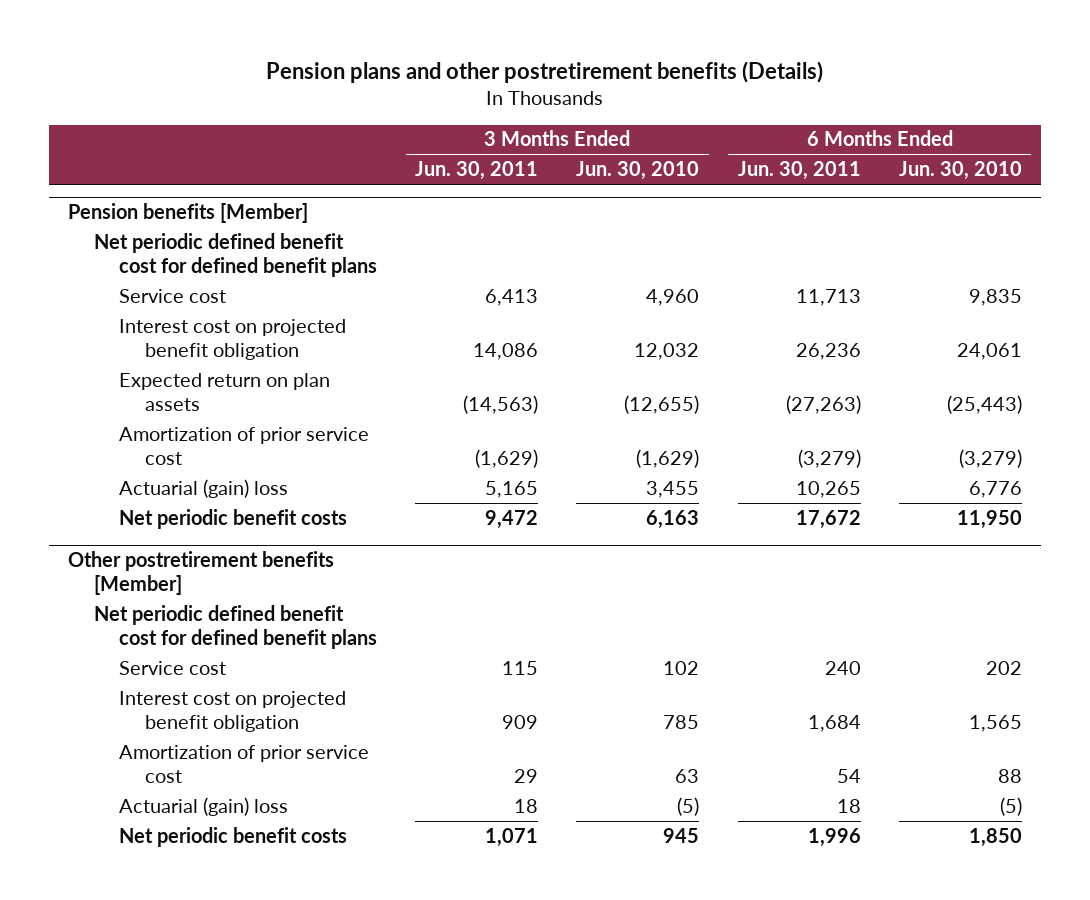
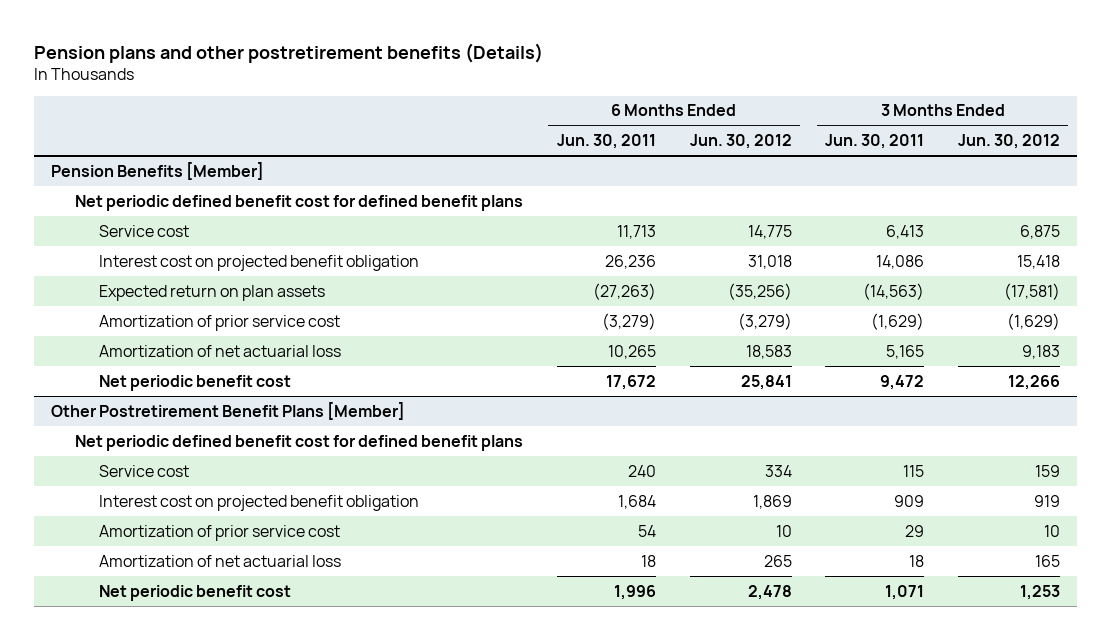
[576,161,700,181] Jun. 30, 2010 -> none
[898,161,1022,181] Jun. 30, 2010 -> none
none -> [689,134,792,150] Jun. 30, 2012
none -> [958,134,1061,150] Jun. 30, 2012
[68,203,309,224] Pension benefits [Member] -> [51,161,265,180] Pension Benefits [Member]
[119,478,289,498] Actuarial (gain) loss -> [99,344,342,357] Amortization of net actuarial loss
[119,508,348,529] Net periodic benefit costs -> [99,374,292,391] Net periodic benefit cost
[68,551,335,596] Other postretirement benefits [Member] -> [51,401,406,420] Other Postretirement Benefit Plans [Member]
[119,796,289,816] Actuarial (gain) loss -> [99,554,342,567] Amortization of net actuarial loss
[119,826,348,847] Net periodic benefit costs -> [99,584,292,601] Net periodic benefit cost

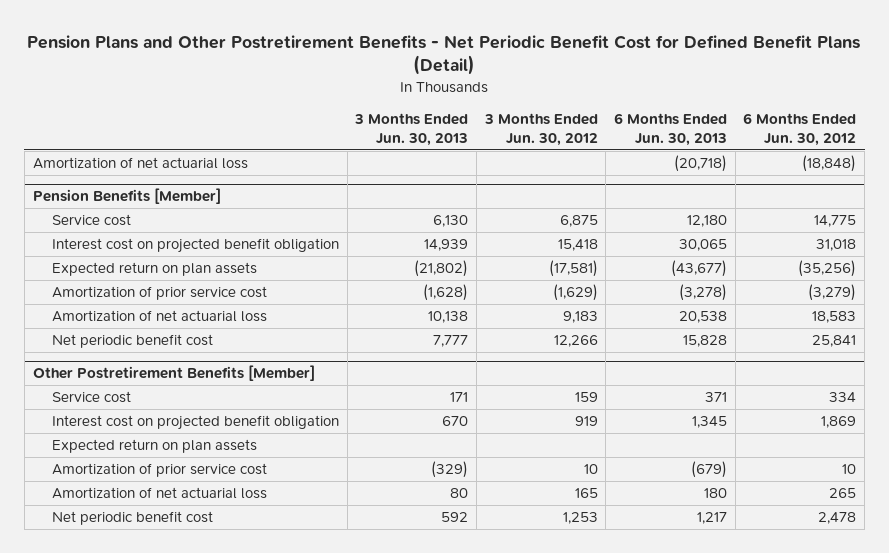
[34,42,544,63] Pension plans and other postretirement benefits (Details) -> [27,34,861,76] Pension Plans and Other Postretirement Benefits - Net Periodic Benefit Cost for Defined Benefit Plans (Detail)
[556,134,656,150] Jun. 30, 2011 -> none
[825,134,925,150] Jun. 30, 2011 -> none
none -> [354,113,469,146] 3 Months Ended Jun. 30, 2013
none -> [614,113,728,146] 6 Months Ended Jun. 30, 2013
none -> [32,157,248,170] Amortization of net actuarial loss
[75,194,524,211] Net periodic defined benefit cost for defined benefit plans -> none
[75,434,524,451] Net periodic defined benefit cost for defined benefit plans -> none
[51,401,406,420] Other Postretirement Benefit Plans [Member] -> [32,365,315,382] Other Postretirement Benefits [Member]
none -> [51,439,257,454] Expected return on plan assets

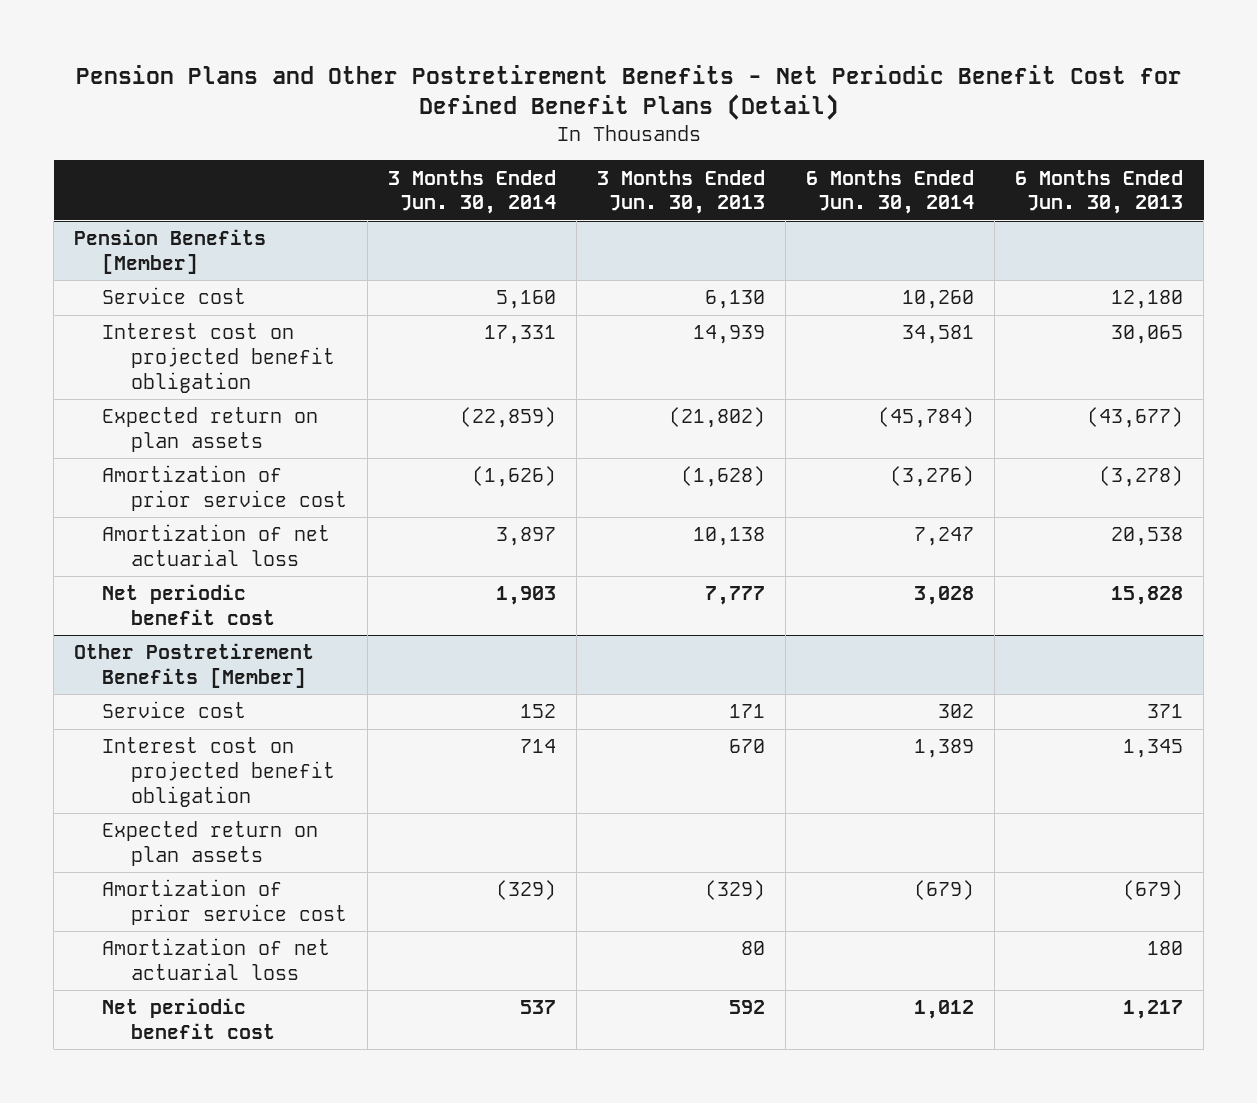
[483,113,598,146] 3 Months Ended Jun. 30, 2012 -> none
[743,113,857,146] 6 Months Ended Jun. 30, 2012 -> none
none -> [387,169,556,215] 3 Months Ended Jun. 30, 2014
none -> [806,169,975,215] 6 Months Ended Jun. 30, 2014
[32,157,248,170] Amortization of net actuarial loss -> none

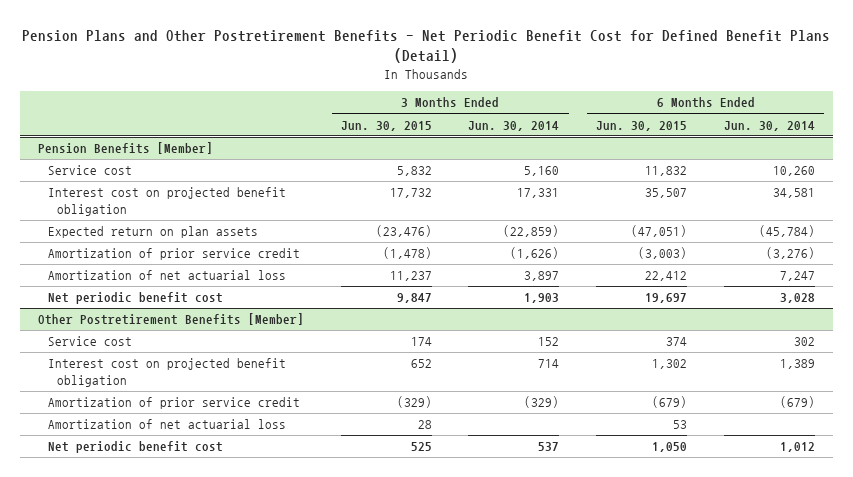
[596,169,765,215] 3 Months Ended Jun. 30, 2013 -> none
[1015,169,1184,215] 6 Months Ended Jun. 30, 2013 -> none
none -> [340,120,432,131] Jun. 30, 2015
none -> [596,120,688,131] Jun. 30, 2015
[102,465,347,511] Amortization of prior service cost -> [47,248,300,261] Amortization of prior service credit
[102,821,319,866] Expected return on plan assets -> none
[102,879,347,925] Amortization of prior service cost -> [47,397,300,410] Amortization of prior service credit

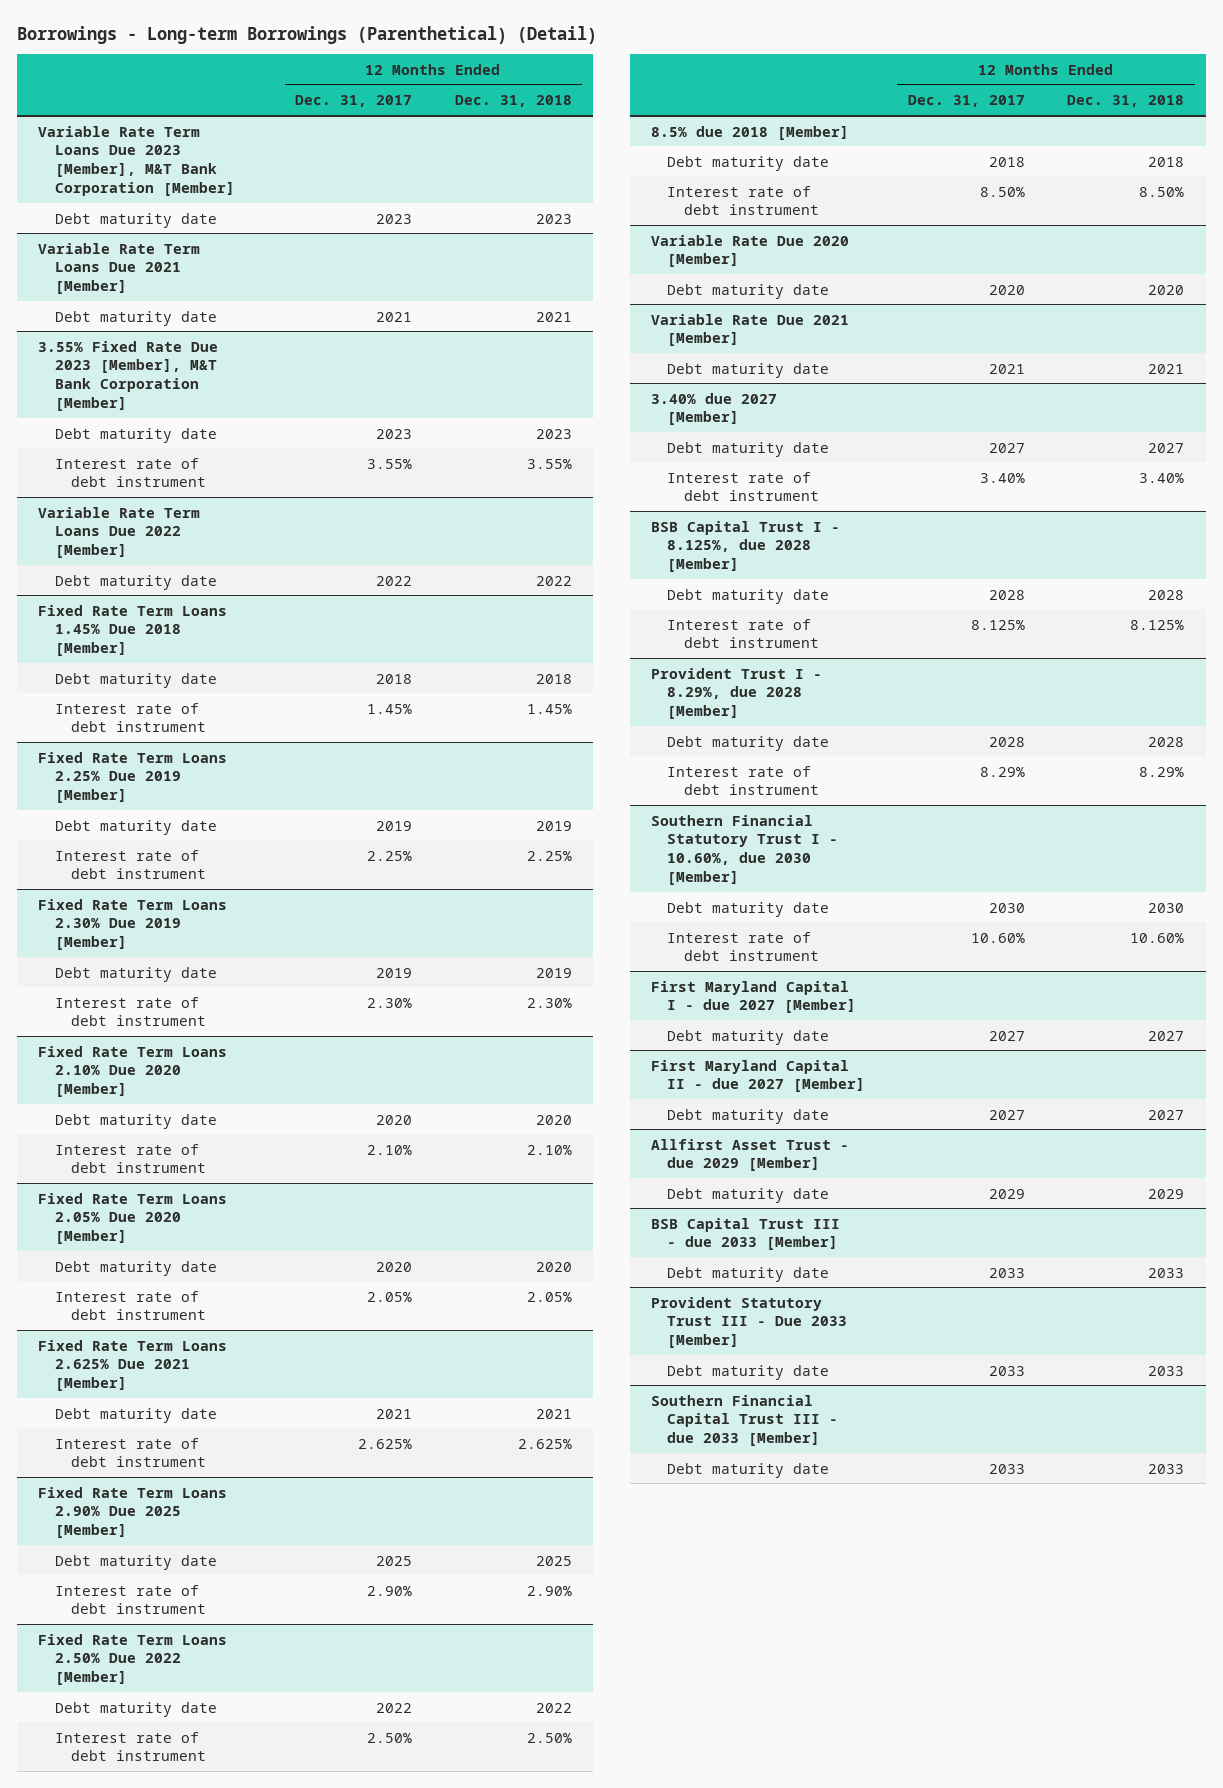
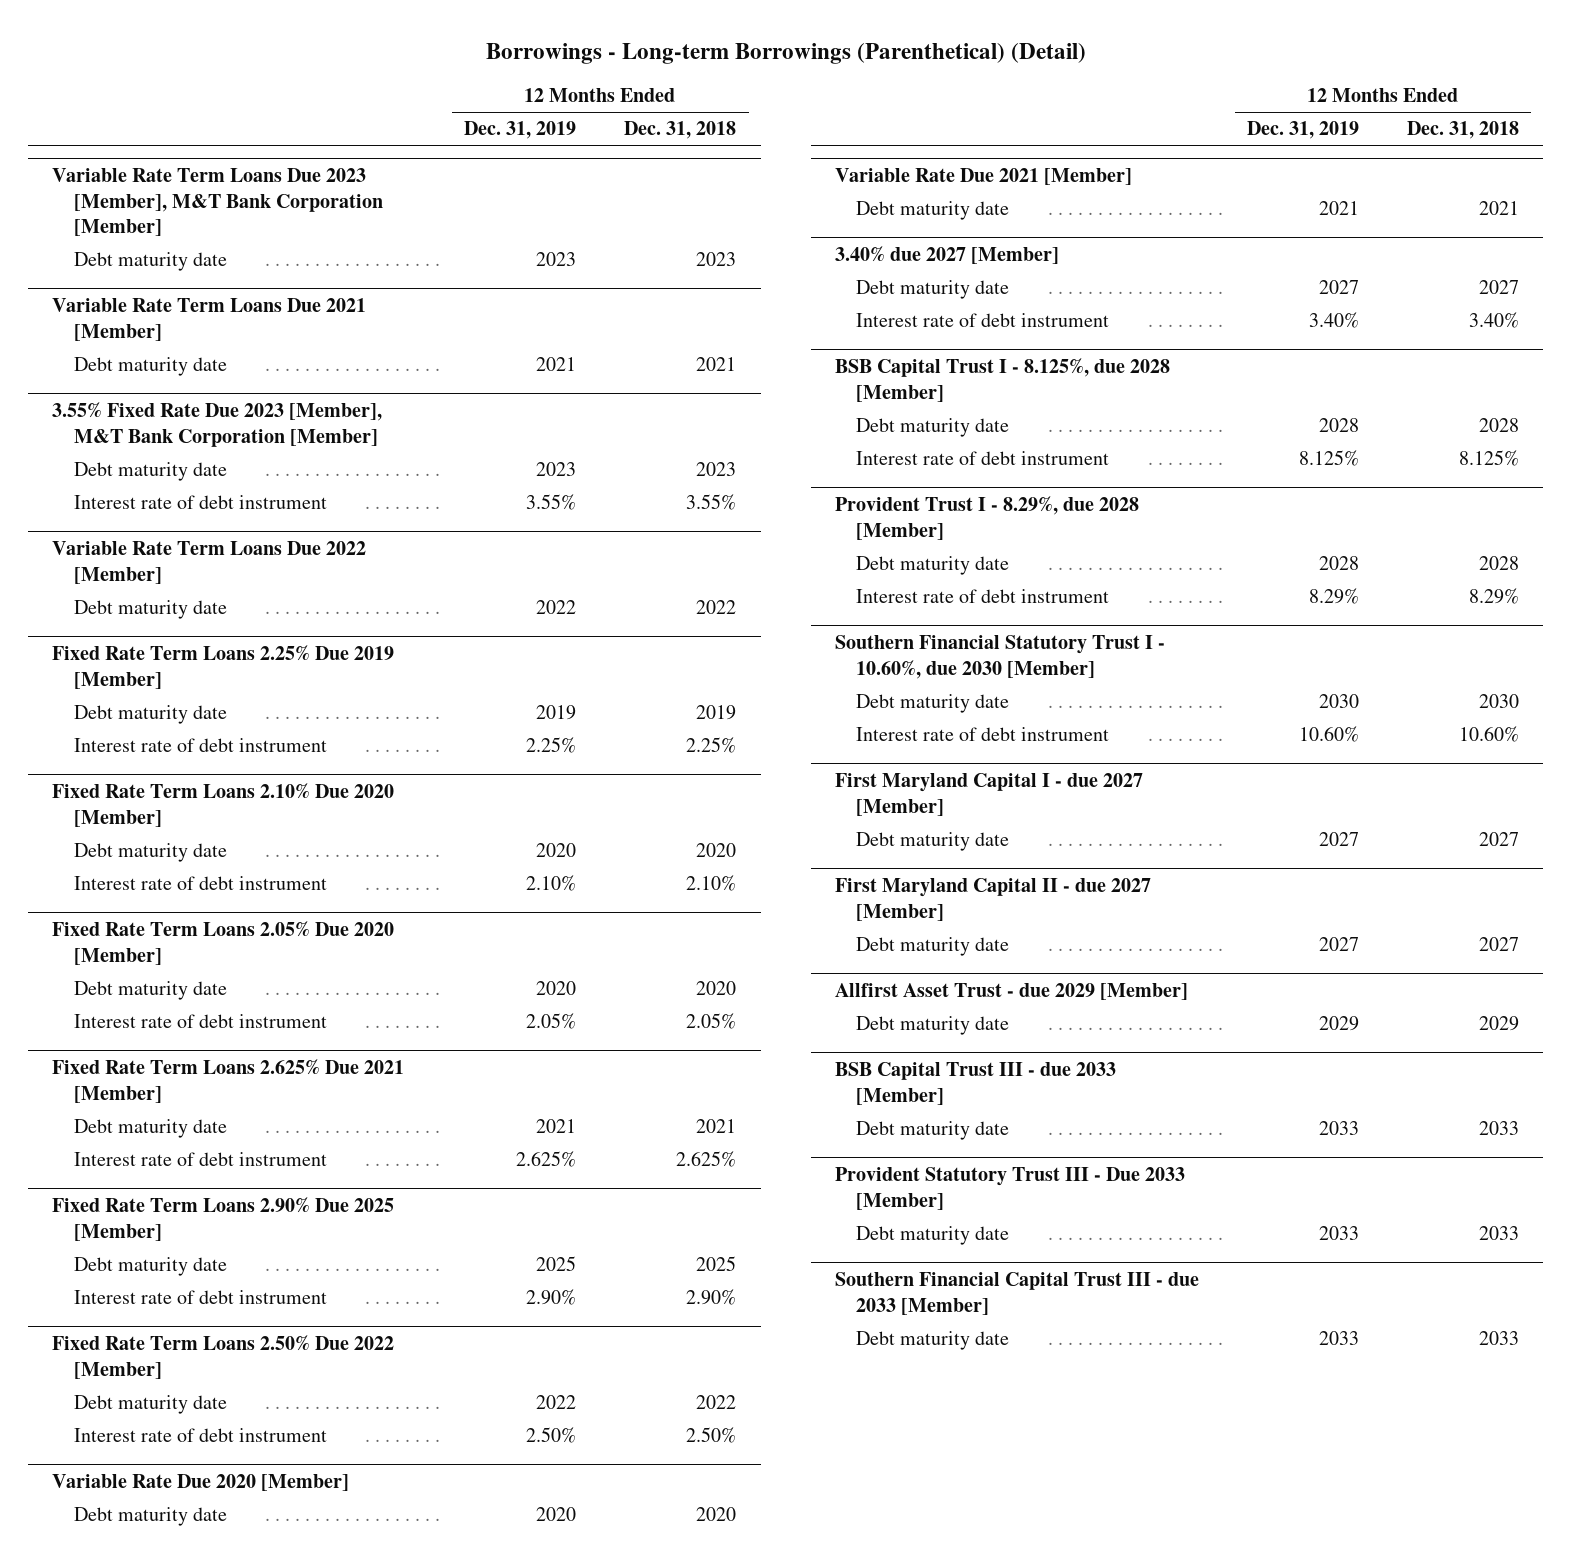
[295,95,413,108] Dec. 31, 2017 -> none
none -> [464,121,577,140] Dec. 31, 2019
[38,604,228,657] Fixed Rate Term Loans 1.45% Due 2018 [Member] -> none
[54,672,217,688] Debt maturity date -> none
[54,702,207,733] Interest rate of debt instrument -> none
[38,898,228,951] Fixed Rate Term Loans 2.30% Due 2019 [Member] -> none
[54,966,217,982] Debt maturity date -> none
[54,996,207,1027] Interest rate of debt instrument -> none
[650,125,849,140] 8.5% due 2018 [Member] -> none
[667,155,830,171] Debt maturity date -> none
[667,185,819,216] Interest rate of debt instrument -> none

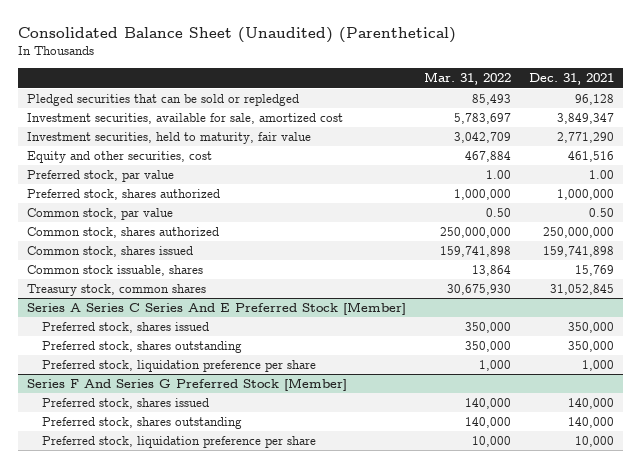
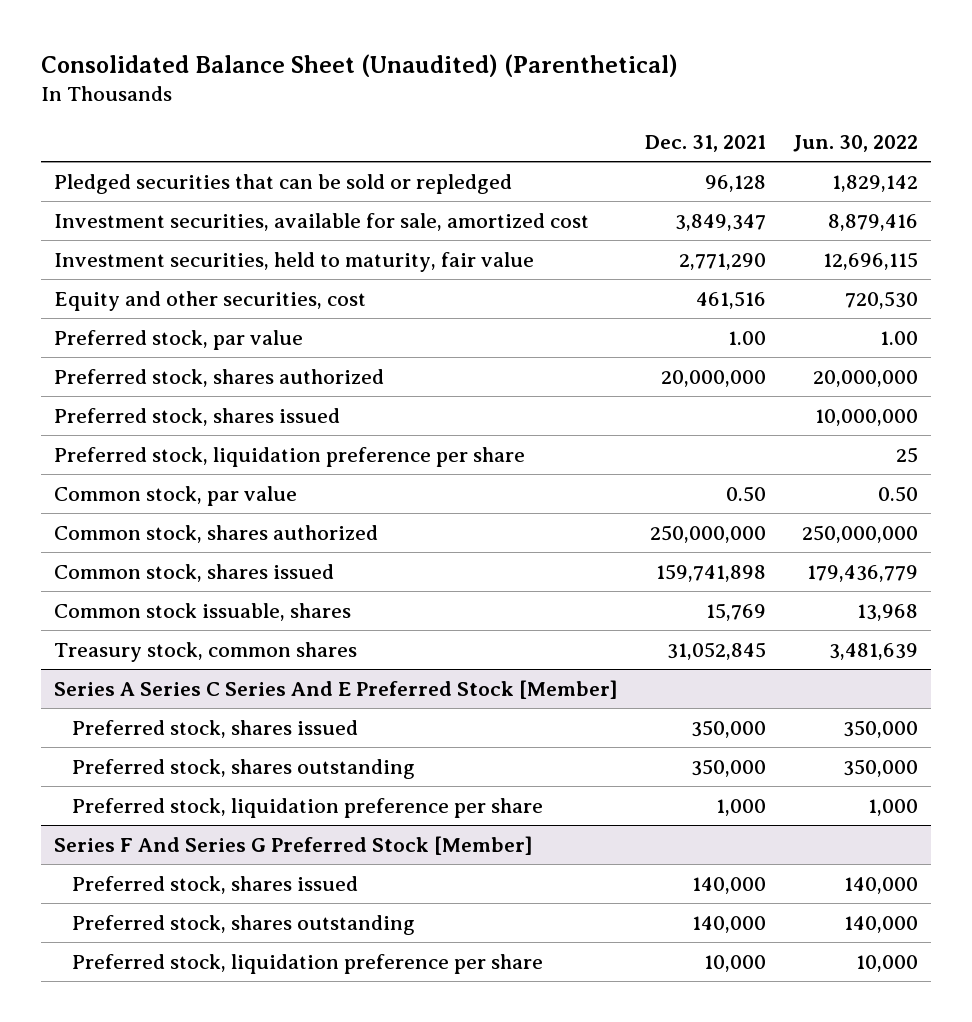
[424,72,512,86] Mar. 31, 2022 -> none
none -> [792,134,918,152] Jun. 30, 2022
[557,189,615,201] 1,000,000 -> [661,369,767,387] 20,000,000
none -> [54,407,341,426] Preferred stock, shares issued
none -> [54,446,526,467] Preferred stock, liquidation preference per share

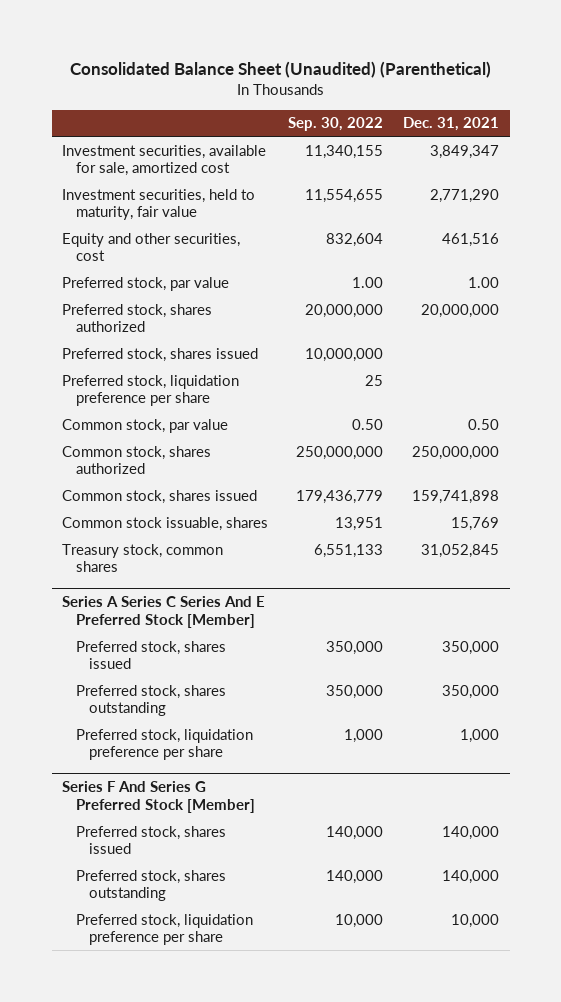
[792,134,918,152] Jun. 30, 2022 -> none
none -> [288,117,384,132] Sep. 30, 2022
[54,173,513,194] Pledged securities that can be sold or repledged -> none

